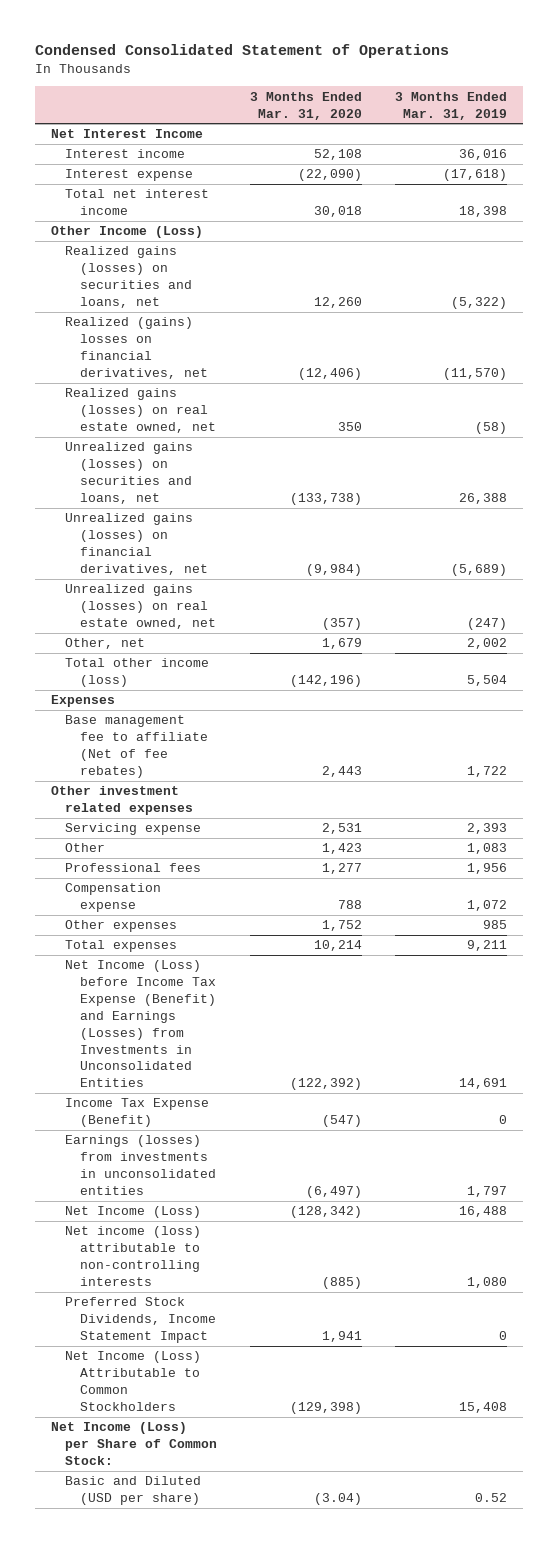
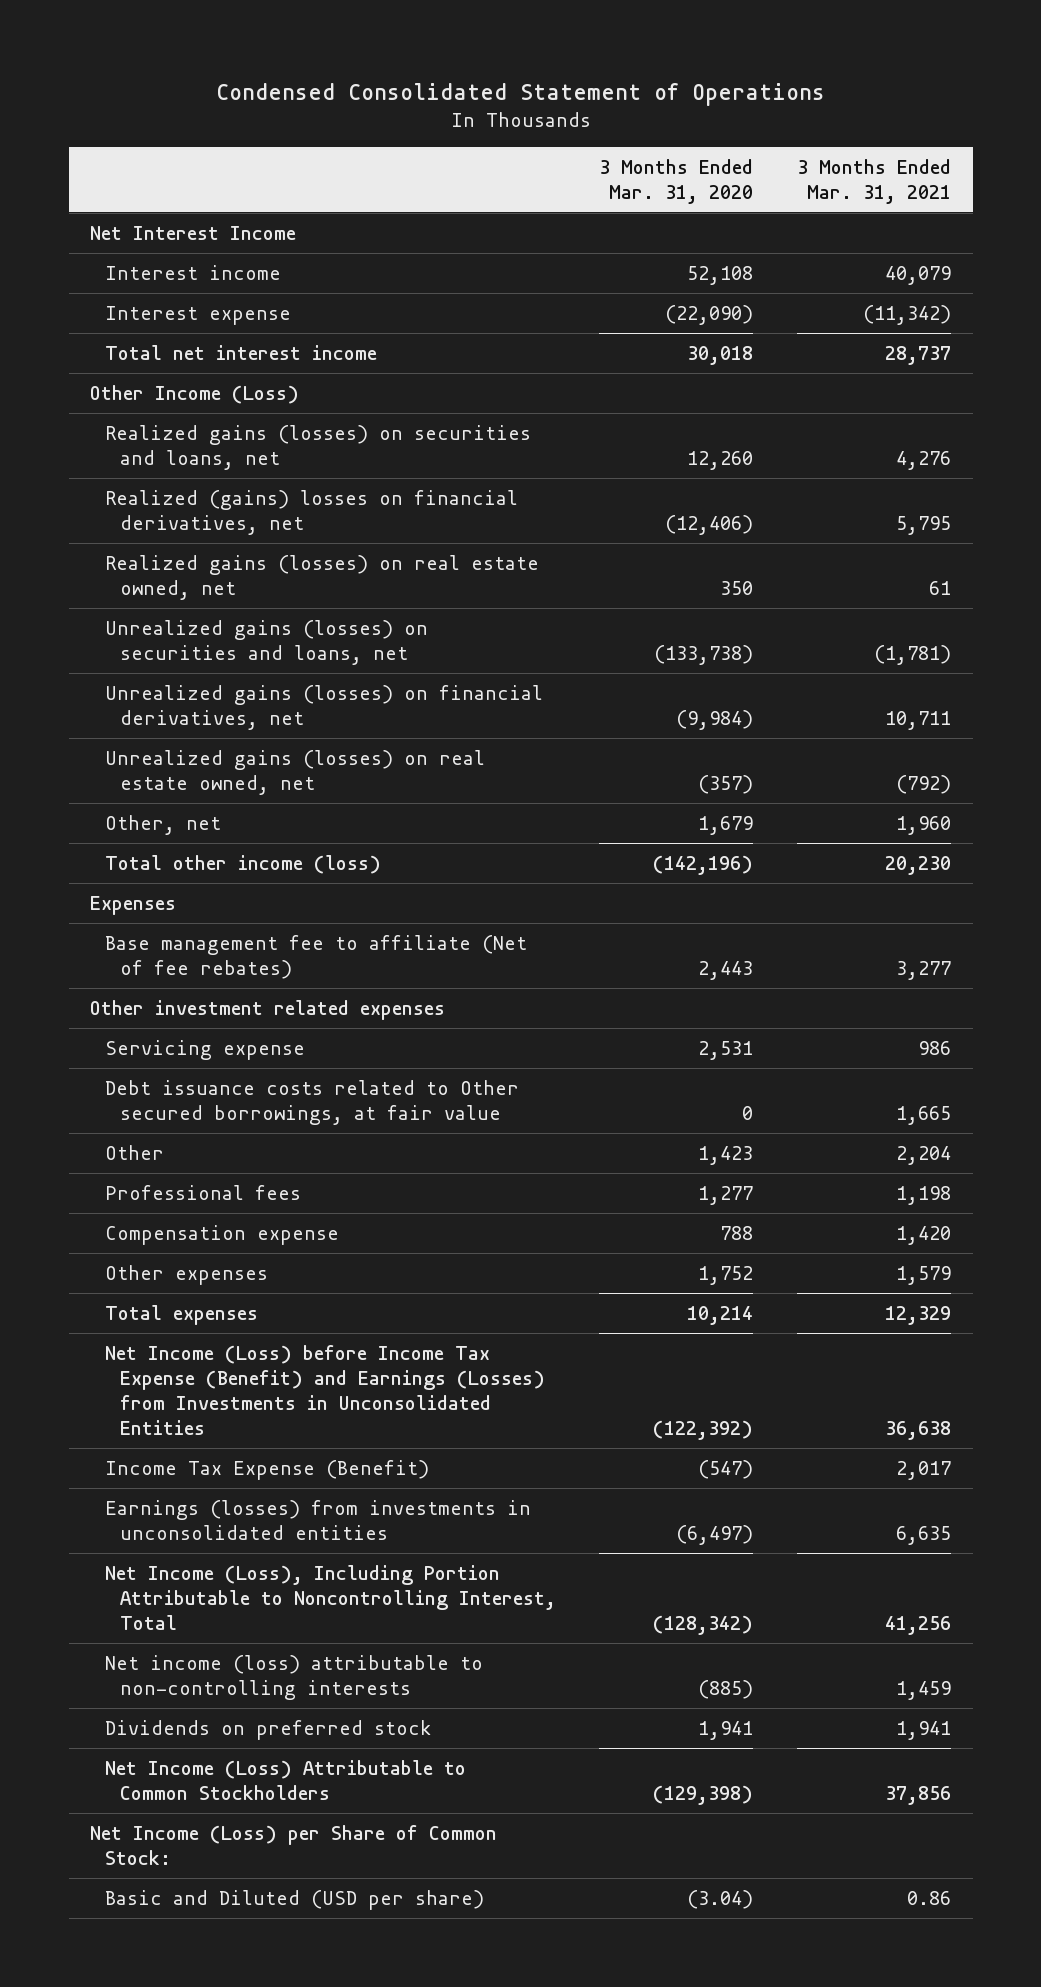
[395,91,508,120] 3 Months Ended Mar. 31, 2019 -> none
none -> [796,158,951,204] 3 Months Ended Mar. 31, 2021
none -> [105,1079,520,1126] Debt issuance costs related to Other secured borrowings, at fair value
[65,1206,202,1219] Net Income (Loss) -> [105,1564,556,1631] Net Income (Loss), Including Portion Attributable to Noncontrolling Interest, Total
[65,1297,216,1344] Preferred Stock Dividends, Income Statement Impact -> [105,1719,432,1740] Dividends on preferred stock

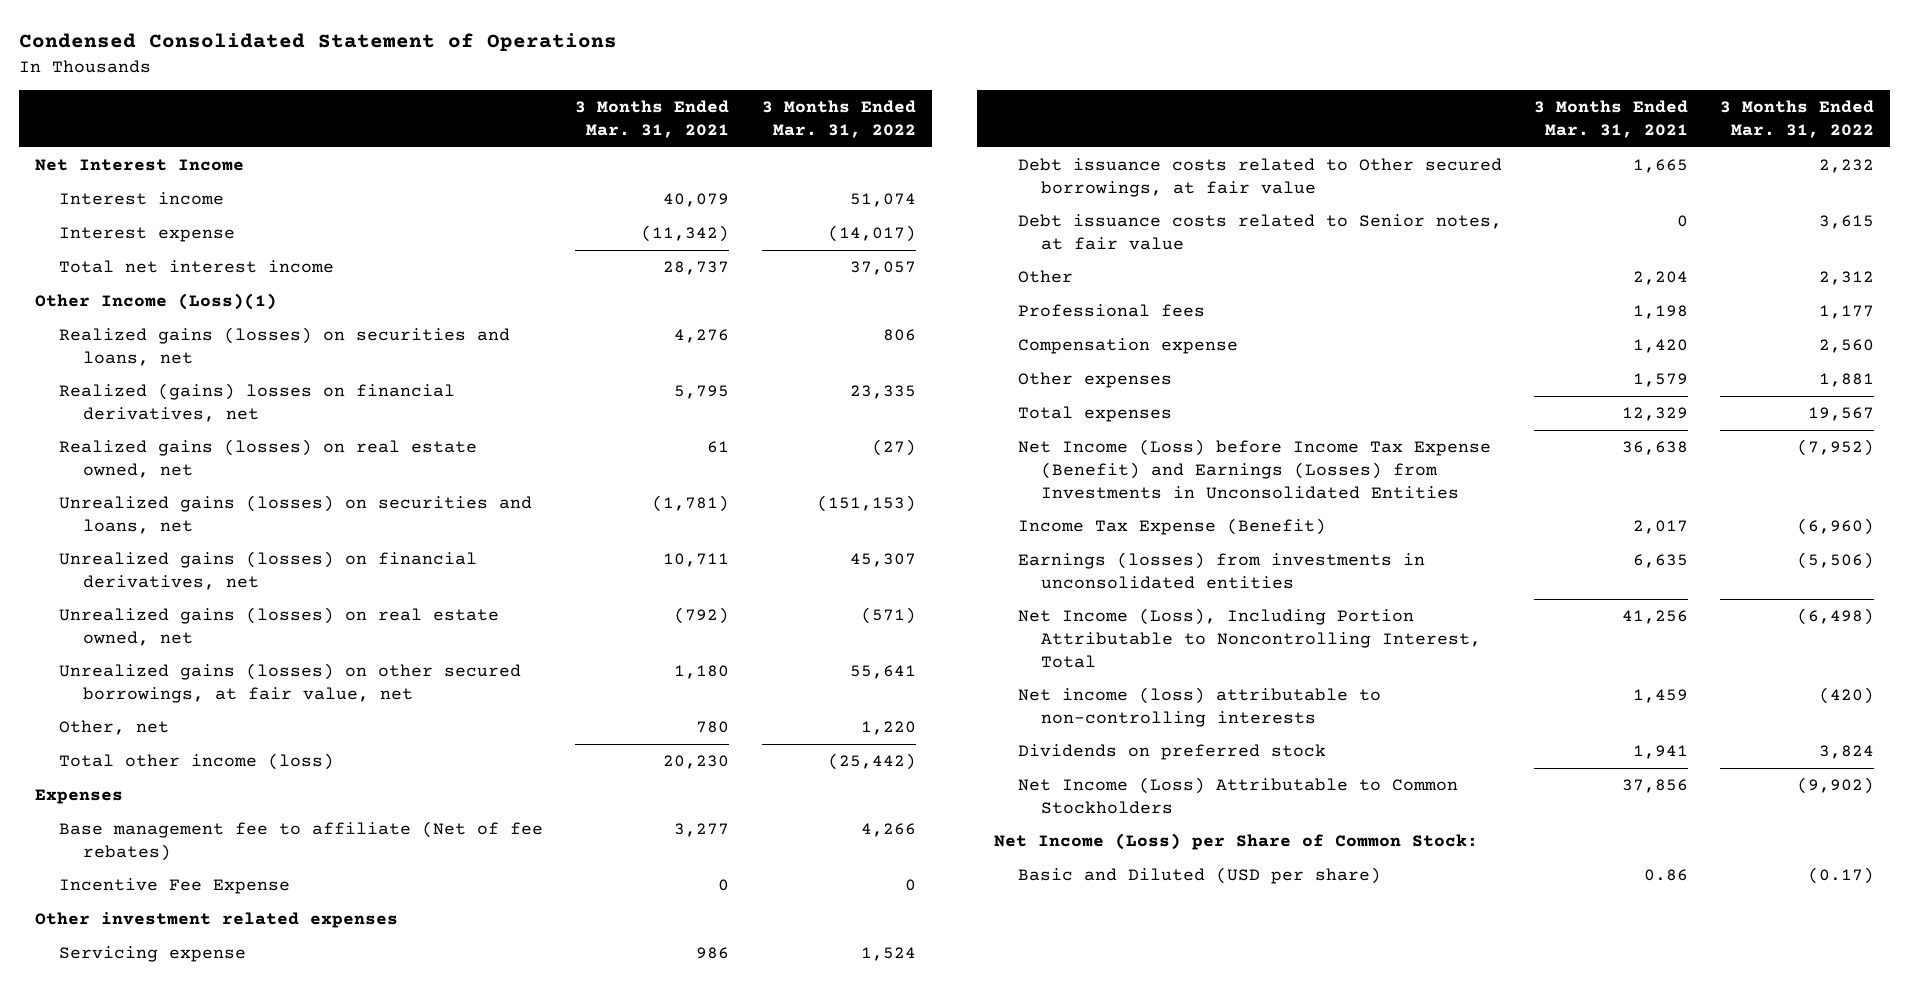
[599,158,754,204] 3 Months Ended Mar. 31, 2020 -> none
none -> [761,100,916,139] 3 Months Ended Mar. 31, 2022
[90,384,300,404] Other Income (Loss) -> [35,293,278,311] Other Income (Loss)(1)
none -> [59,663,522,703] Unrealized gains (losses) on other secured borrowings, at fair value, net
[895,815,951,835] 1,960 -> [696,721,730,734] 780
none -> [59,878,291,895] Incentive Fee Expense
none -> [1017,214,1502,250] Debt issuance costs related to Senior notes, at fair value

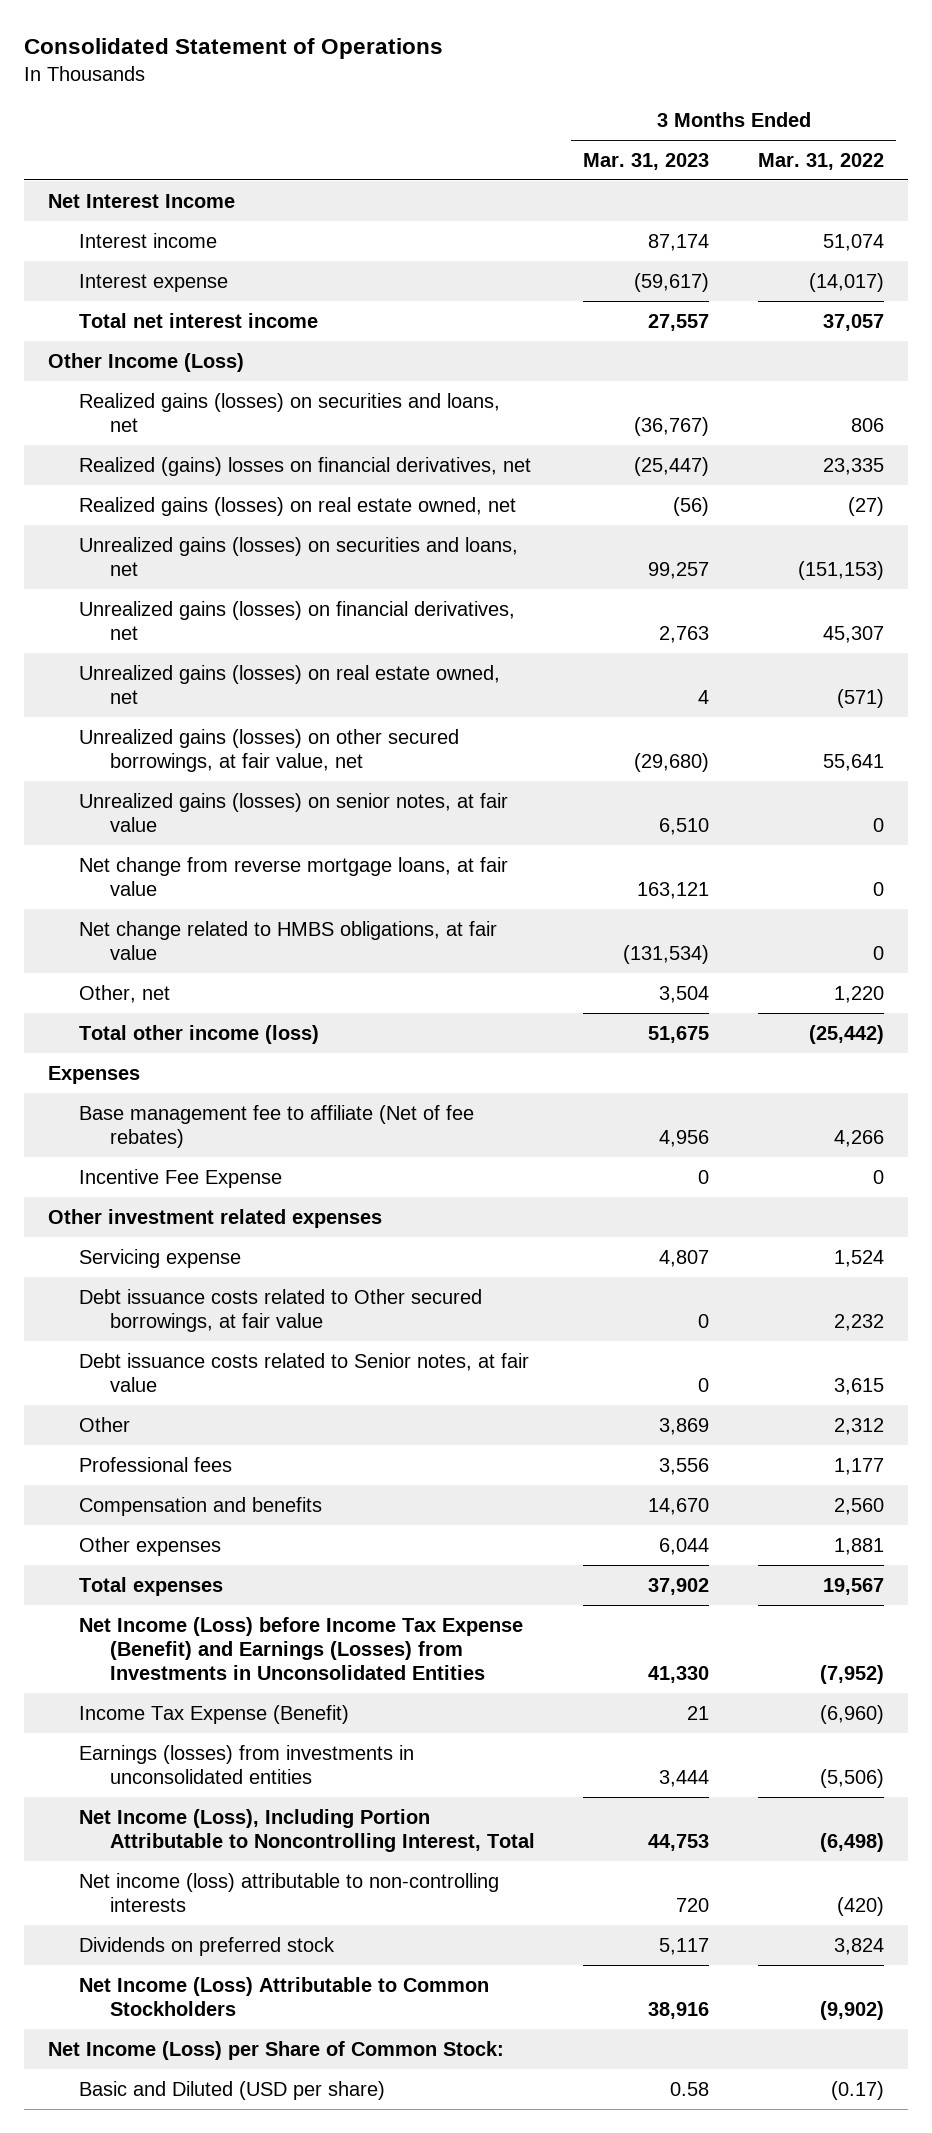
[19,33,618,52] Condensed Consolidated Statement of Operations -> [23,38,443,60] Consolidated Statement of Operations
[575,100,730,139] 3 Months Ended Mar. 31, 2021 -> none
none -> [583,153,710,171] Mar. 31, 2023
[35,293,278,311] Other Income (Loss)(1) -> [48,352,245,372] Other Income (Loss)
none -> [78,792,508,832] Unrealized gains (losses) on senior notes, at fair value
none -> [78,856,508,896] Net change from reverse mortgage loans, at fair value
none -> [78,920,497,960] Net change related to HMBS obligations, at fair value
[1017,338,1238,355] Compensation expense -> [78,1496,322,1516] Compensation and benefits

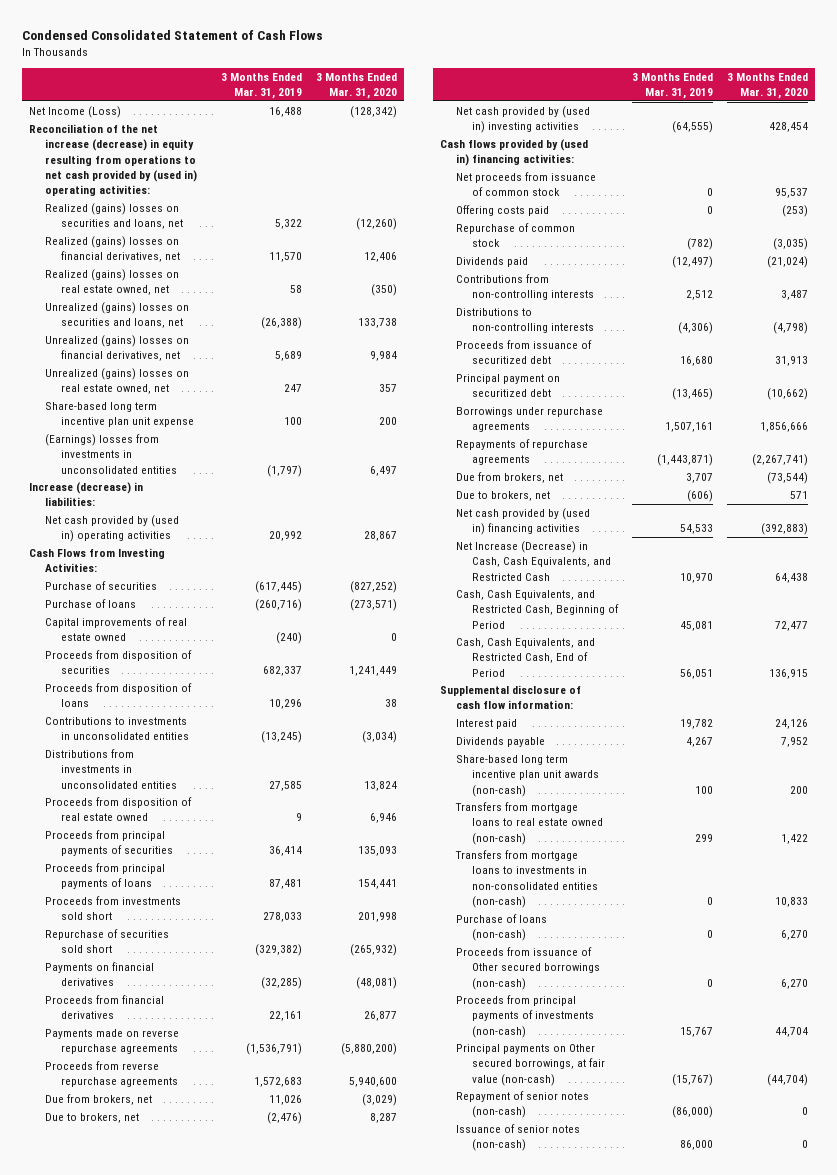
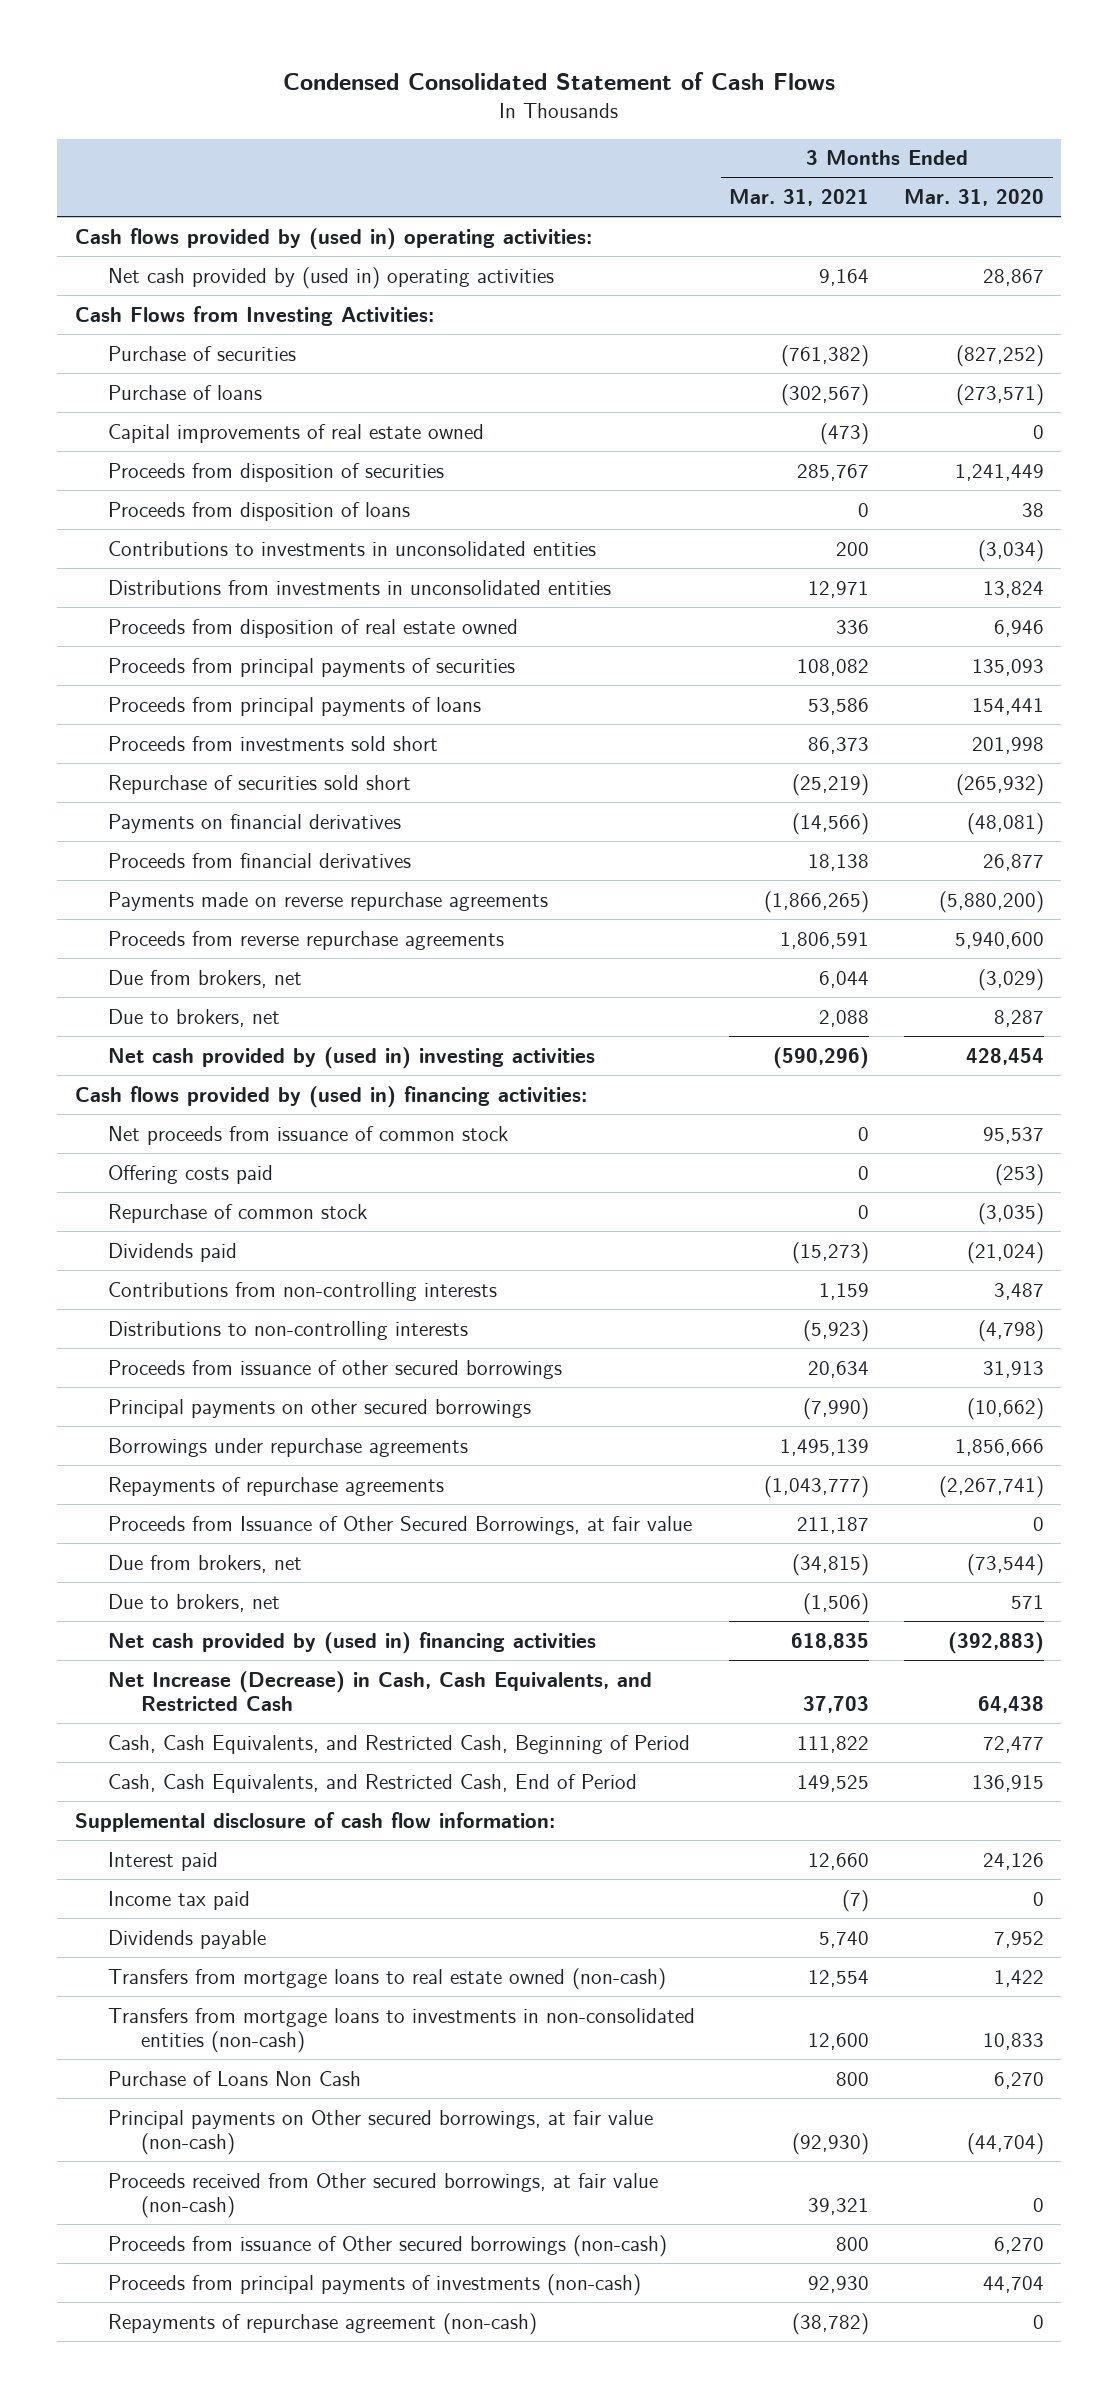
[220,72,302,100] 3 Months Ended Mar. 31, 2019 -> none
none -> [729,189,870,207] Mar. 31, 2021
[29,106,122,119] Net Income (Loss) -> none
[29,124,197,196] Reconciliation of the net increase (decrease) in equity resulting from operations to net cash provided by (used in) operating activities: -> none
[44,203,183,230] Realized (gains) losses on securities and loans, net -> none
[44,236,180,263] Realized (gains) losses on financial derivatives, net -> none
[44,269,179,296] Realized (gains) losses on real estate owned, net -> none
[44,302,189,329] Unrealized (gains) losses on securities and loans, net -> none
[44,335,189,362] Unrealized (gains) losses on financial derivatives, net -> none
[44,368,189,395] Unrealized (gains) losses on real estate owned, net -> none
[44,402,194,428] Share-based long term incentive plan unit expense -> none
[44,434,177,474] (Earnings) losses from investments in unconsolidated entities -> none
[29,482,144,507] Increase (decrease) in liabilities: -> none
none -> [74,227,592,250] Cash flows provided by (used in) operating activities:
[455,340,592,365] Proceeds from issuance of securitized debt -> [107,1359,562,1379] Proceeds from issuance of other secured borrowings
[455,374,560,398] Principal payment on securitized debt -> [107,1398,531,1418] Principal payments on other secured borrowings
none -> [107,1515,692,1535] Proceeds from Issuance of Other Secured Borrowings, at fair value
none -> [107,1890,250,1910] Income tax paid
[455,755,599,797] Share-based long term incentive plan unit awards (non-cash) -> none
[455,914,547,942] Purchase of loans (non-cash) -> [107,2070,361,2086] Purchase of Loans Non Cash
[455,1044,605,1086] Principal payments on Other secured borrowings, at fair value (non-cash) -> [107,2109,653,2156] Principal payments on Other secured borrowings, at fair value (non-cash)
none -> [107,2172,658,2219] Proceeds received from Other secured borrowings, at fair value (non-cash)
[455,1124,580,1152] Issuance of senior notes (non-cash) -> none
[455,1091,589,1119] Repayment of senior notes (non-cash) -> [107,2312,537,2335] Repayments of repurchase agreement (non-cash)

